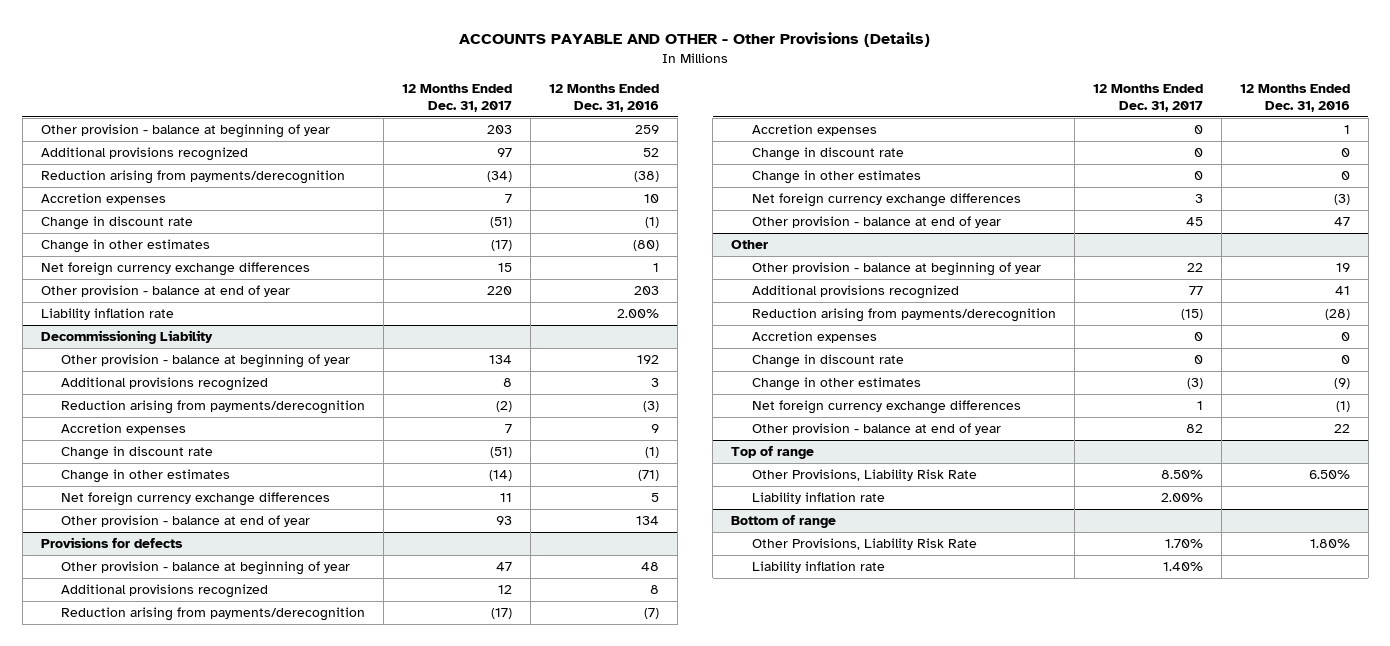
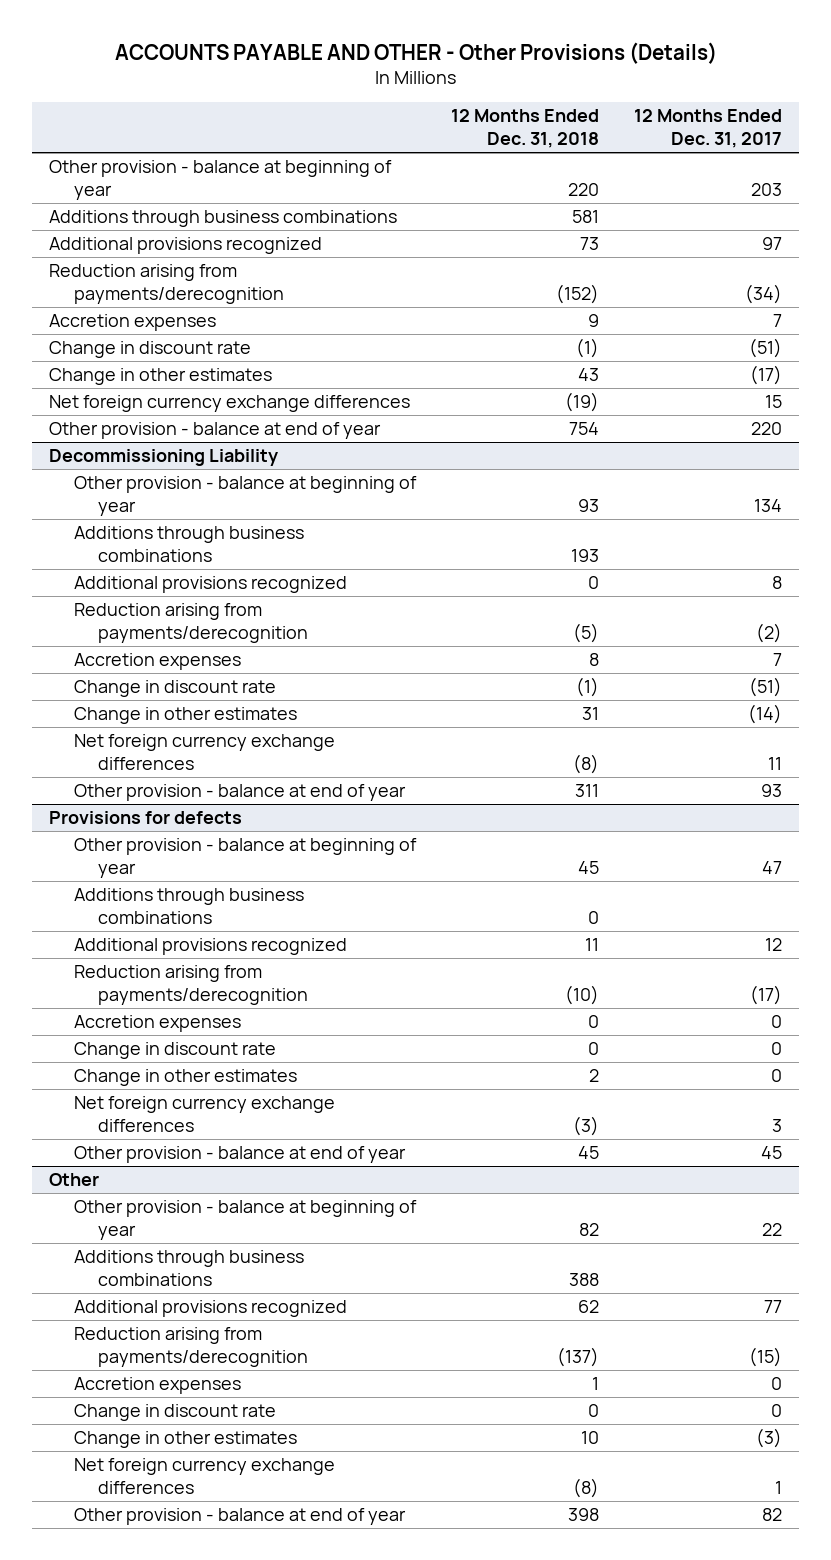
[549,84,660,112] 12 Months Ended Dec. 31, 2016 -> none
none -> [450,109,599,148] 12 Months Ended Dec. 31, 2018
none -> [49,210,398,228] Additions through business combinations
[40,308,174,321] Liability inflation rate -> none
none -> [73,526,304,562] Additions through business combinations
none -> [73,888,304,924] Additions through business combinations
none -> [73,1250,304,1286] Additions through business combinations
[731,446,815,460] Top of range -> none
[751,469,977,482] Other Provisions, Liability Risk Rate -> none
[751,492,885,505] Liability inflation rate -> none
[731,515,837,529] Bottom of range -> none
[751,538,977,551] Other Provisions, Liability Risk Rate -> none
[751,561,885,574] Liability inflation rate -> none

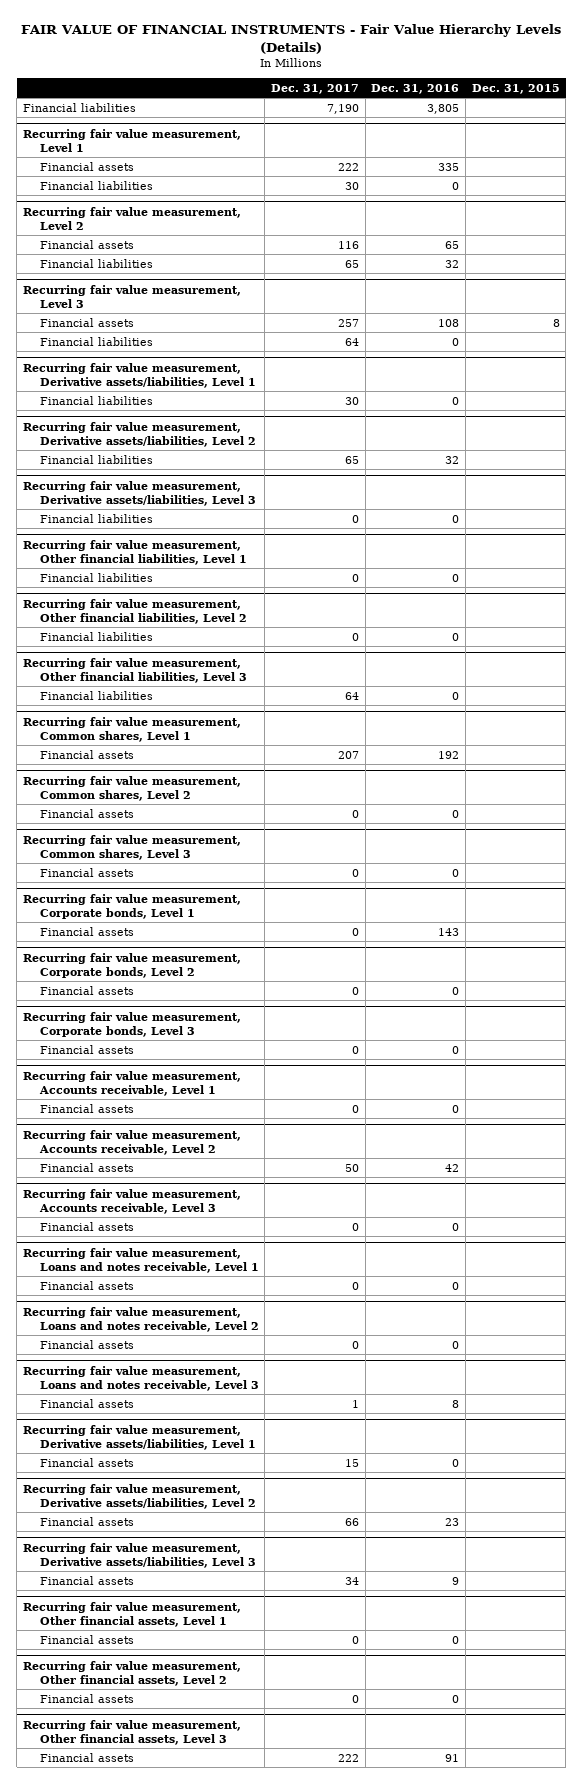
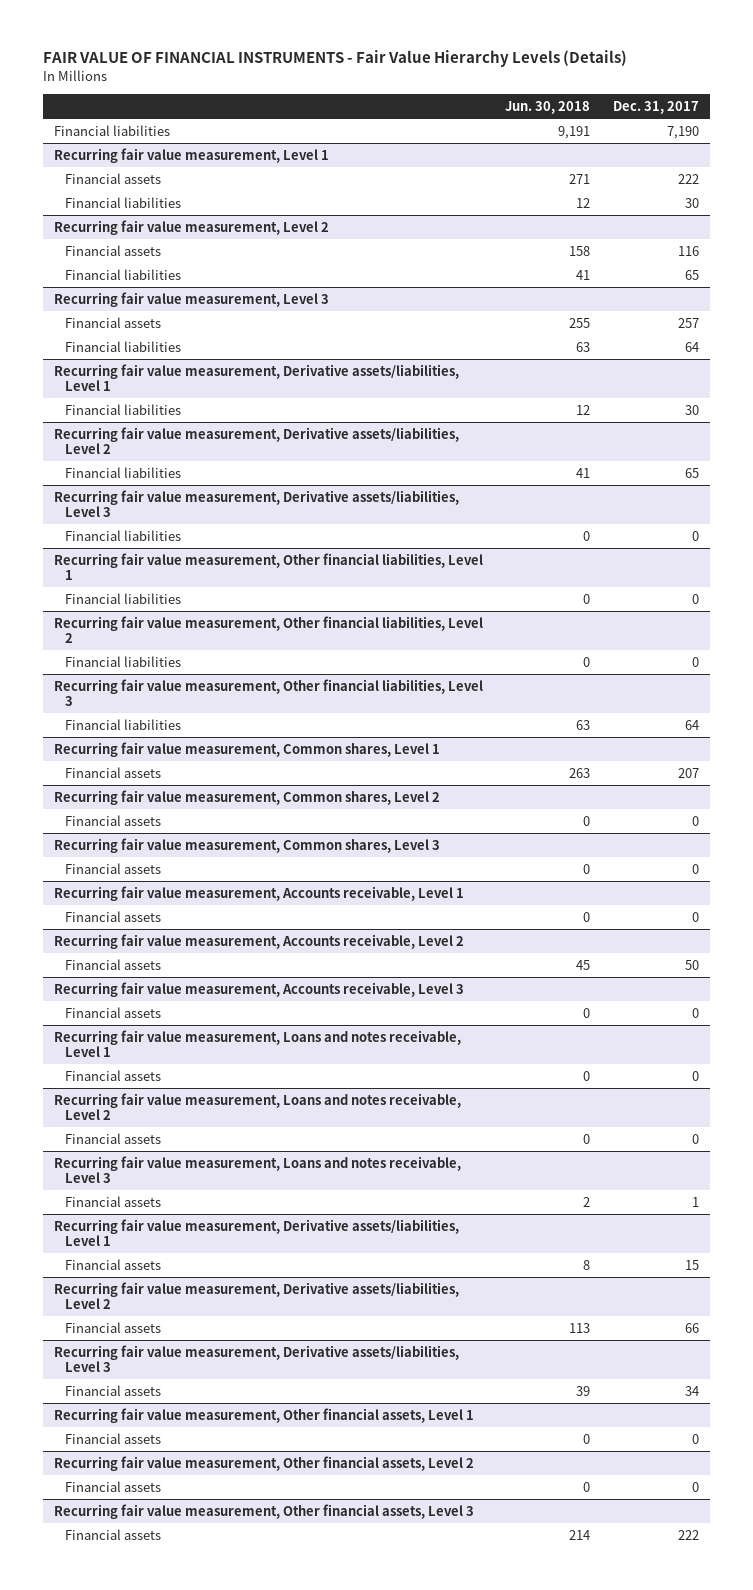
[371,83,460,94] Dec. 31, 2016 -> none
[471,83,560,94] Dec. 31, 2015 -> none
none -> [505,101,591,115] Jun. 30, 2018
[22,893,241,919] Recurring fair value measurement, Corporate bonds, Level 1 -> none
[39,926,134,936] Financial assets -> none
[22,952,241,978] Recurring fair value measurement, Corporate bonds, Level 2 -> none
[39,985,134,995] Financial assets -> none
[22,1011,241,1037] Recurring fair value measurement, Corporate bonds, Level 3 -> none
[39,1044,134,1054] Financial assets -> none

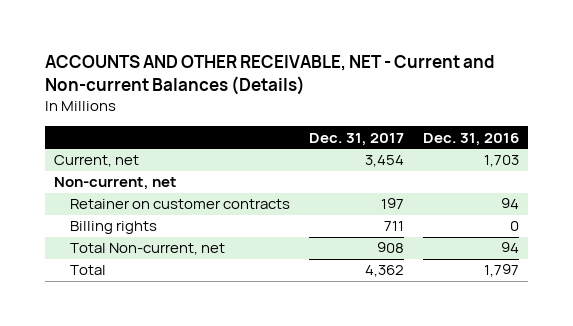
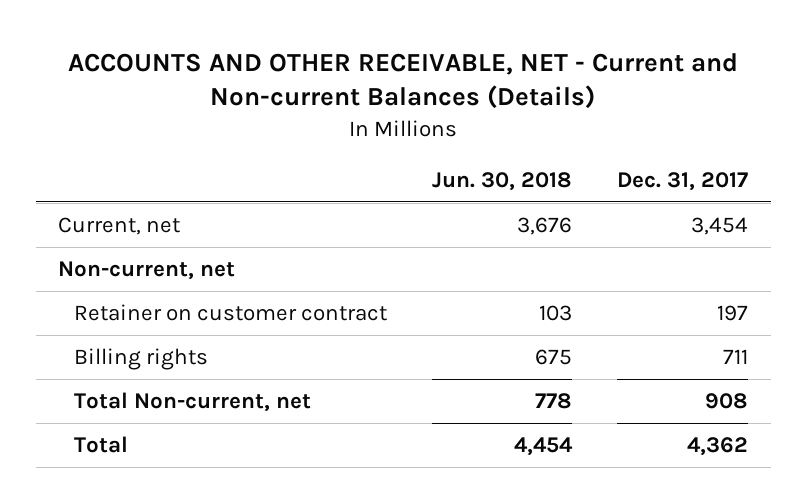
[422,132,519,146] Dec. 31, 2016 -> none
none -> [432,171,573,191] Jun. 30, 2018
[70,199,291,210] Retainer on customer contracts -> [74,303,388,321] Retainer on customer contract

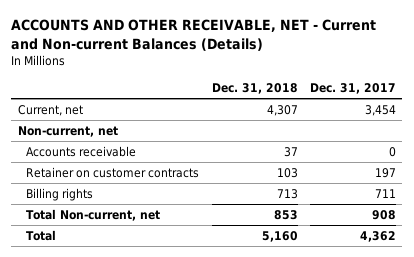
[432,171,573,191] Jun. 30, 2018 -> none
none -> [211,83,298,95] Dec. 31, 2018
none -> [26,145,137,157] Accounts receivable
[74,303,388,321] Retainer on customer contract -> [26,166,200,178] Retainer on customer contracts

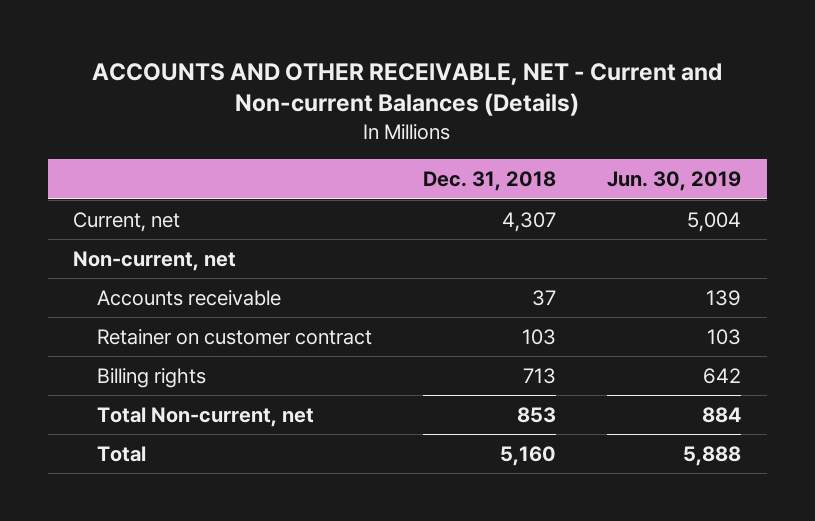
[310,83,397,95] Dec. 31, 2017 -> none
none -> [607,171,742,192] Jun. 30, 2019
[26,166,200,178] Retainer on customer contracts -> [97,328,373,345] Retainer on customer contract

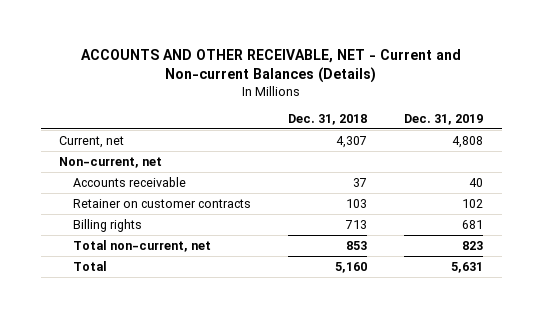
[607,171,742,192] Jun. 30, 2019 -> none
none -> [404,113,484,125] Dec. 31, 2019
[97,328,373,345] Retainer on customer contract -> [73,198,252,208] Retainer on customer contracts
[97,406,315,427] Total Non-current, net -> [73,239,212,252] Total non-current, net

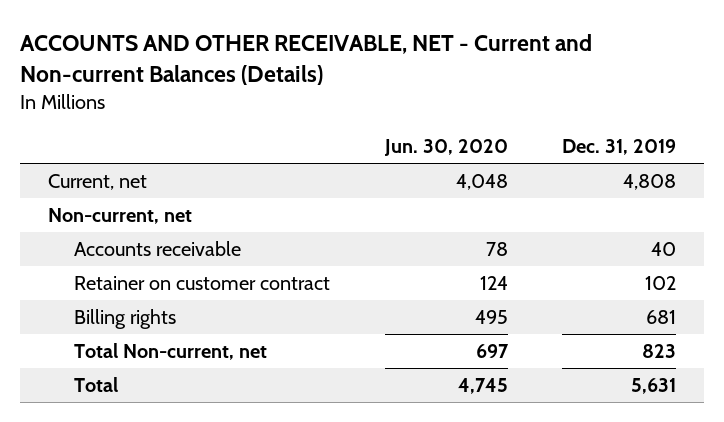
[288,113,368,125] Dec. 31, 2018 -> none
none -> [383,139,508,157] Jun. 30, 2020
[73,198,252,208] Retainer on customer contracts -> [73,275,330,290] Retainer on customer contract
[73,239,212,252] Total non-current, net -> [73,342,267,360] Total Non-current, net

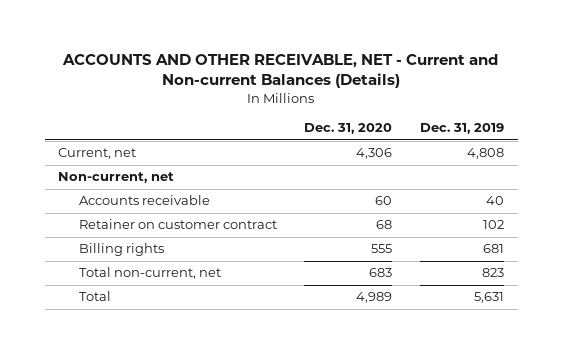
[383,139,508,157] Jun. 30, 2020 -> none
none -> [304,123,393,135] Dec. 31, 2020
[73,342,267,360] Total Non-current, net -> [78,267,221,280] Total non-current, net

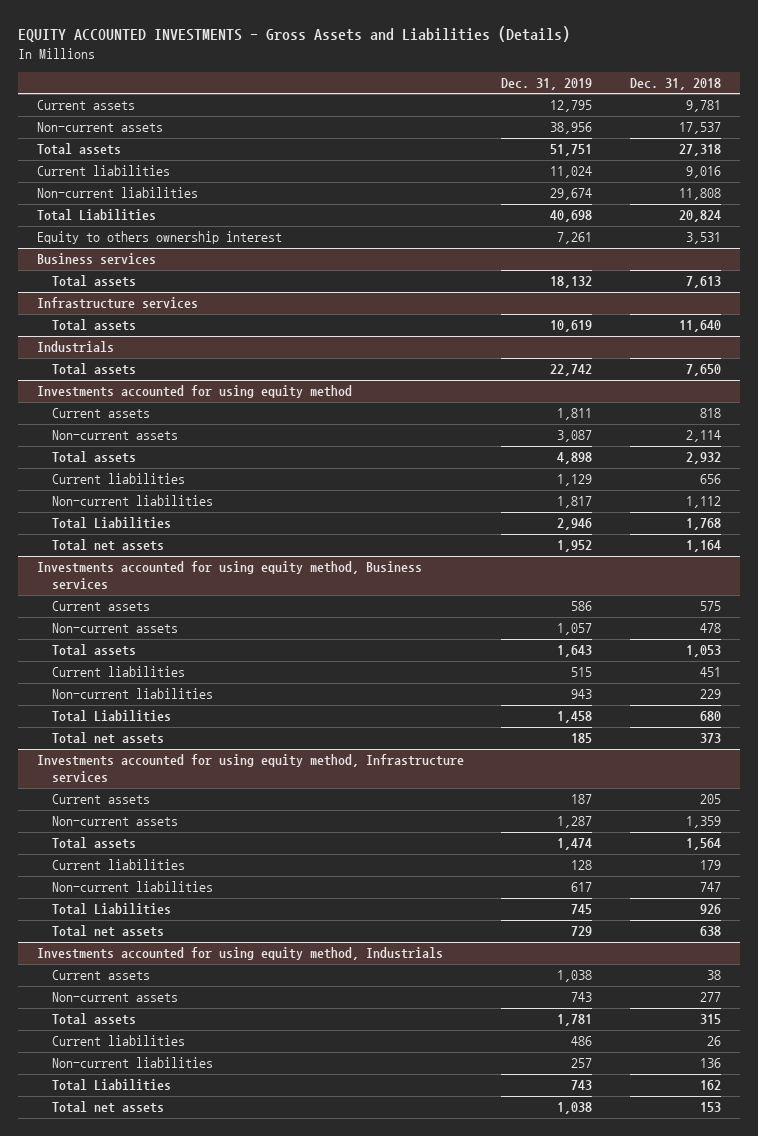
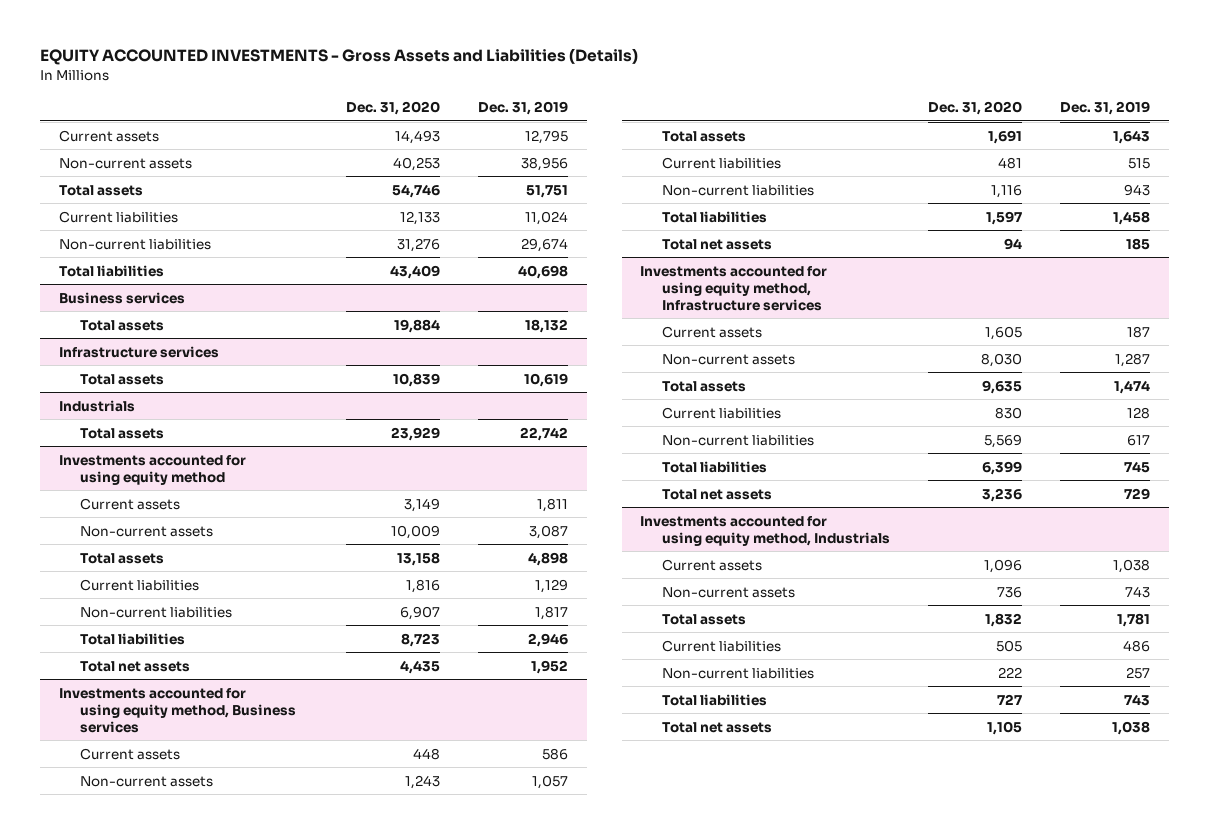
[630,78,722,91] Dec. 31, 2018 -> none
none -> [346,101,441,116] Dec. 31, 2020
[36,231,282,245] Equity to others ownership interest -> none
[36,209,156,222] Total Liabilities -> [58,264,164,277] Total liabilities
[51,517,171,530] Total Liabilities -> [80,632,186,645] Total liabilities
[51,710,171,723] Total Liabilities -> [662,210,768,223] Total liabilities
[51,903,171,916] Total Liabilities -> [662,460,768,473] Total liabilities
[51,1079,171,1092] Total Liabilities -> [662,693,768,706] Total liabilities

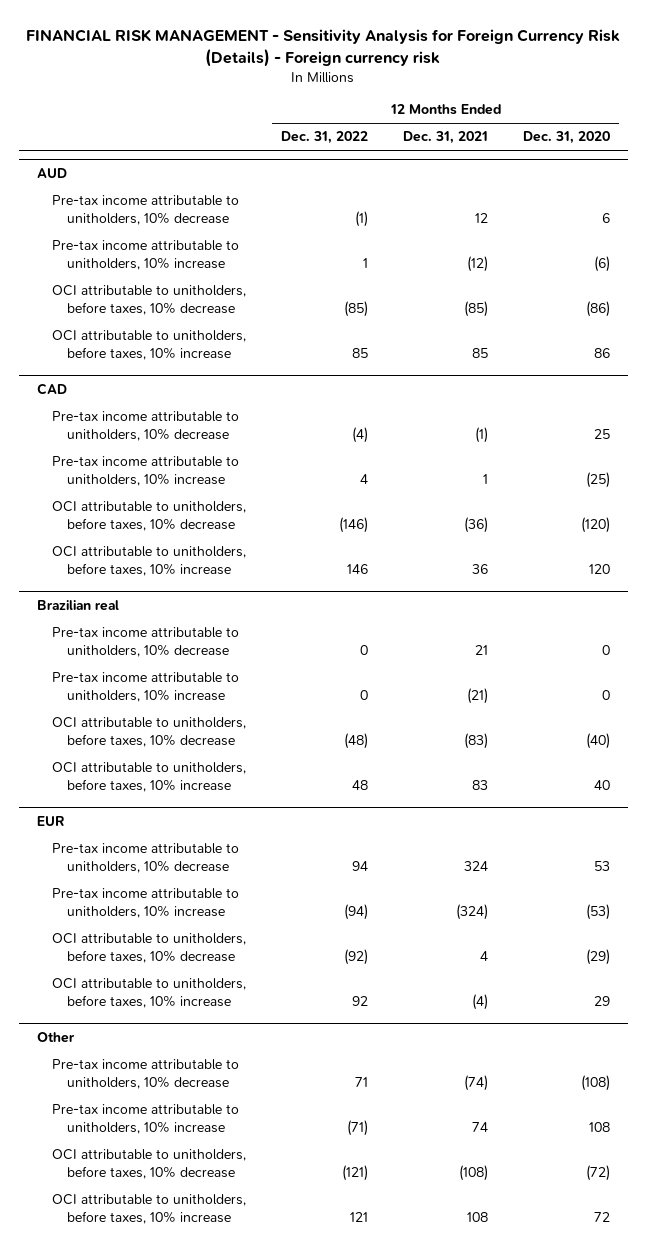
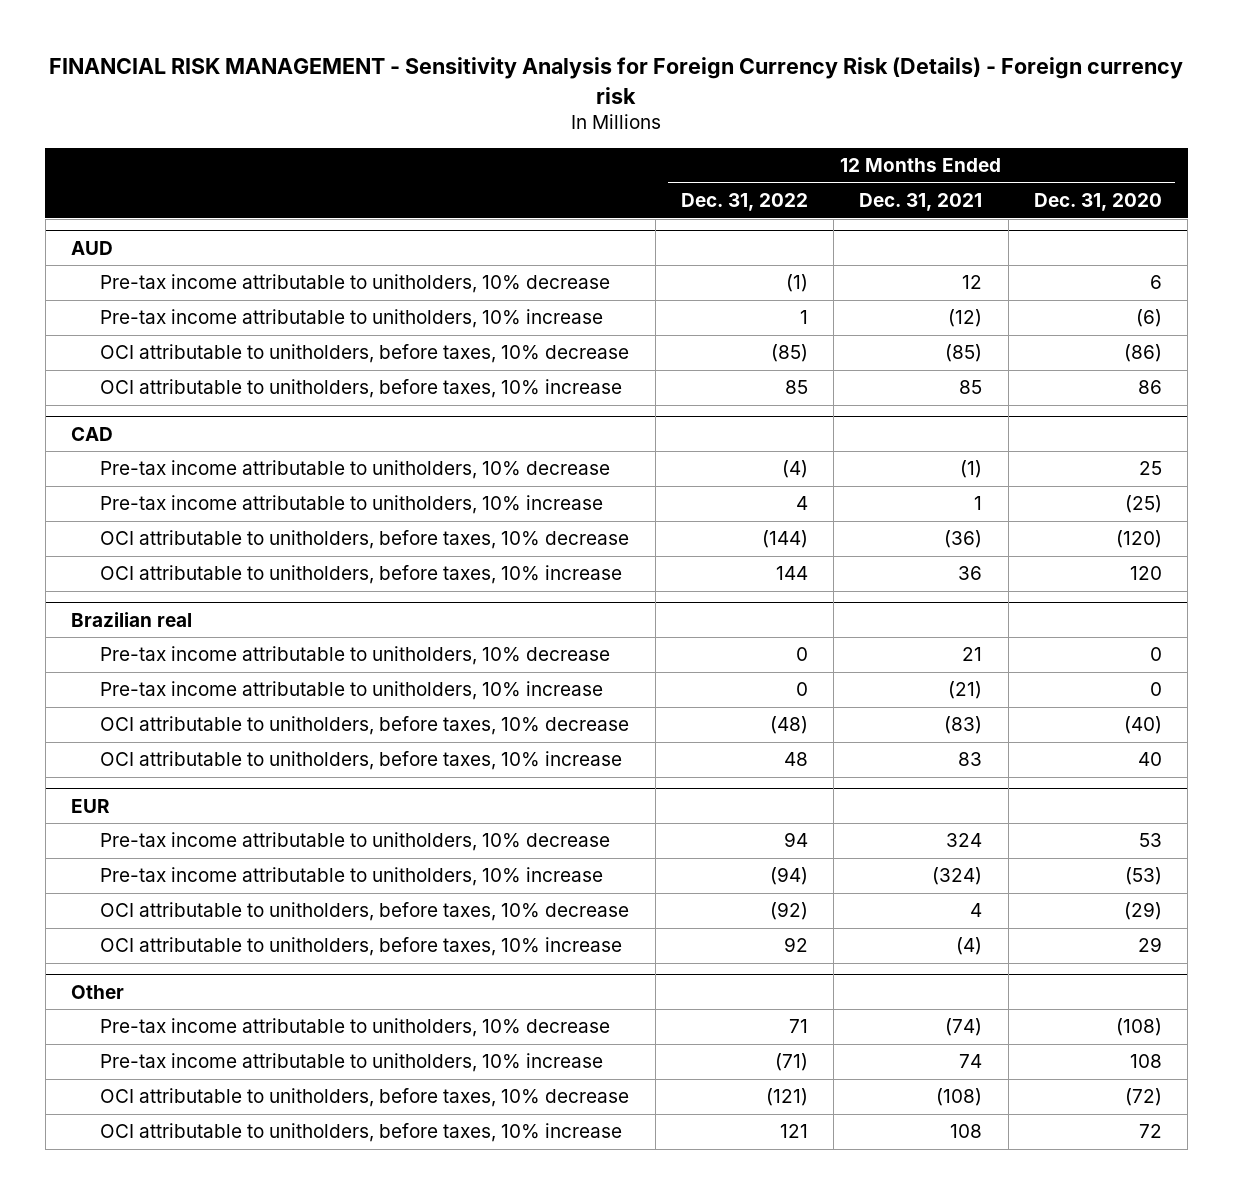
[339,517,369,534] (146) -> [761,530,808,549] (144)
[347,564,369,575] 146 -> [775,566,808,581] 144

